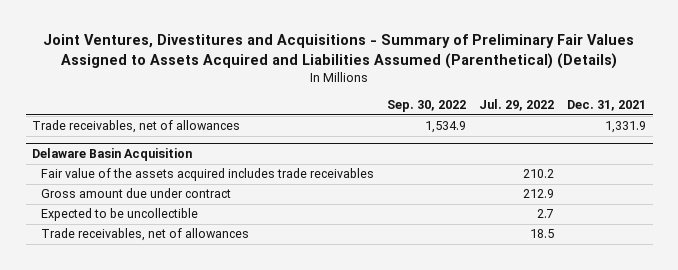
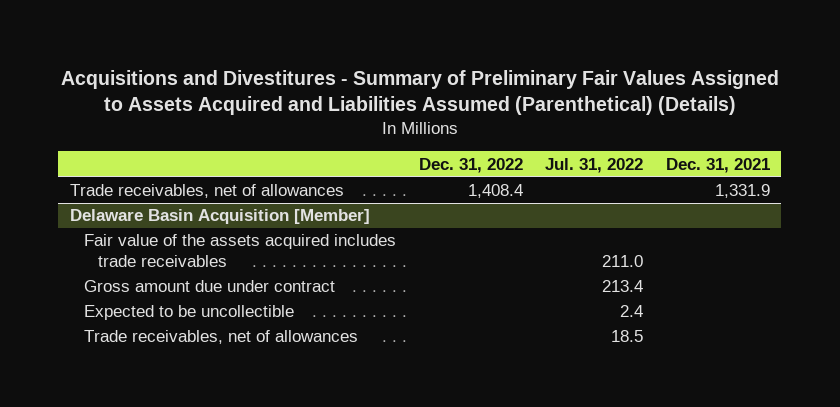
[43,34,635,70] Joint Ventures, Divestitures and Acquisitions - Summary of Preliminary Fair Values Assigned to Assets Acquired and Liabilities Assumed (Parenthetical) (Details) -> [60,69,779,116] Acquisitions and Divestitures - Summary of Preliminary Fair Values Assigned to Assets Acquired and Liabilities Assumed (Parenthetical) (Details)
[387,100,467,113] Sep. 30, 2022 -> none
[479,99,555,112] Jul. 29, 2022 -> none
none -> [418,157,523,173] Dec. 31, 2022
none -> [545,157,644,173] Jul. 31, 2022
[32,148,193,162] Delaware Basin Acquisition -> [69,209,370,225] Delaware Basin Acquisition [Member]

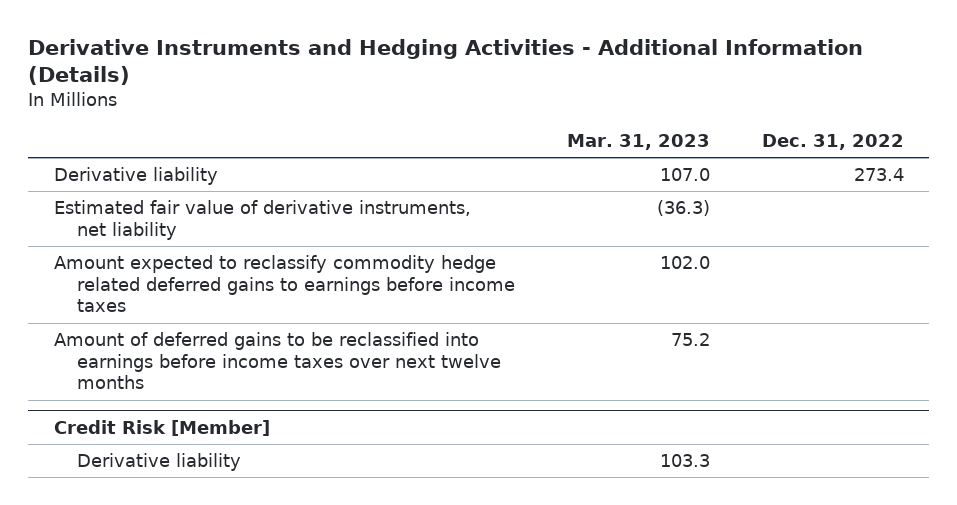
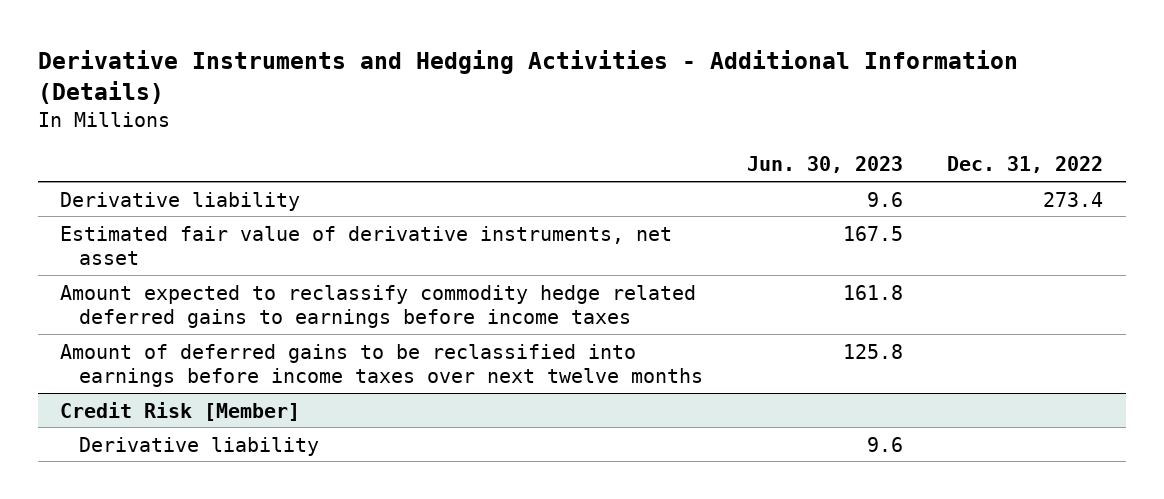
[567,133,711,150] Mar. 31, 2023 -> none
none -> [747,156,904,174] Jun. 30, 2023
[53,200,471,240] Estimated fair value of derivative instruments, net liability -> [60,225,673,265] Estimated fair value of derivative instruments, net asset

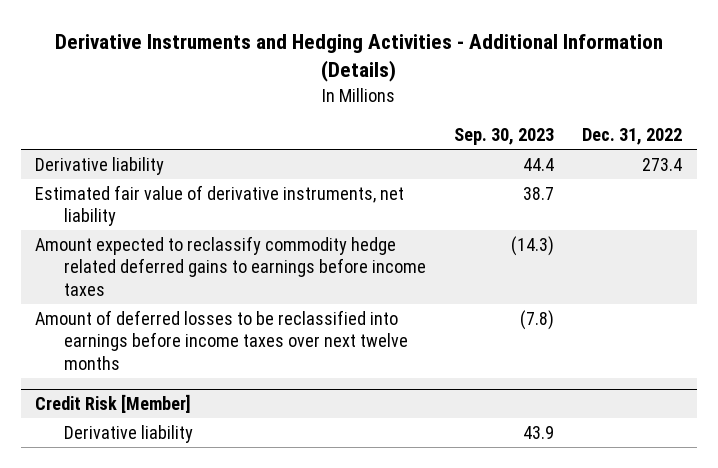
[747,156,904,174] Jun. 30, 2023 -> none
none -> [454,128,555,146] Sep. 30, 2023
[60,225,673,265] Estimated fair value of derivative instruments, net asset -> [35,184,405,227] Estimated fair value of derivative instruments, net liability
[60,343,704,387] Amount of deferred gains to be reclassified into earnings before income taxes over next twelve months -> [35,309,409,370] Amount of deferred losses to be reclassified into earnings before income taxes over next twelve months

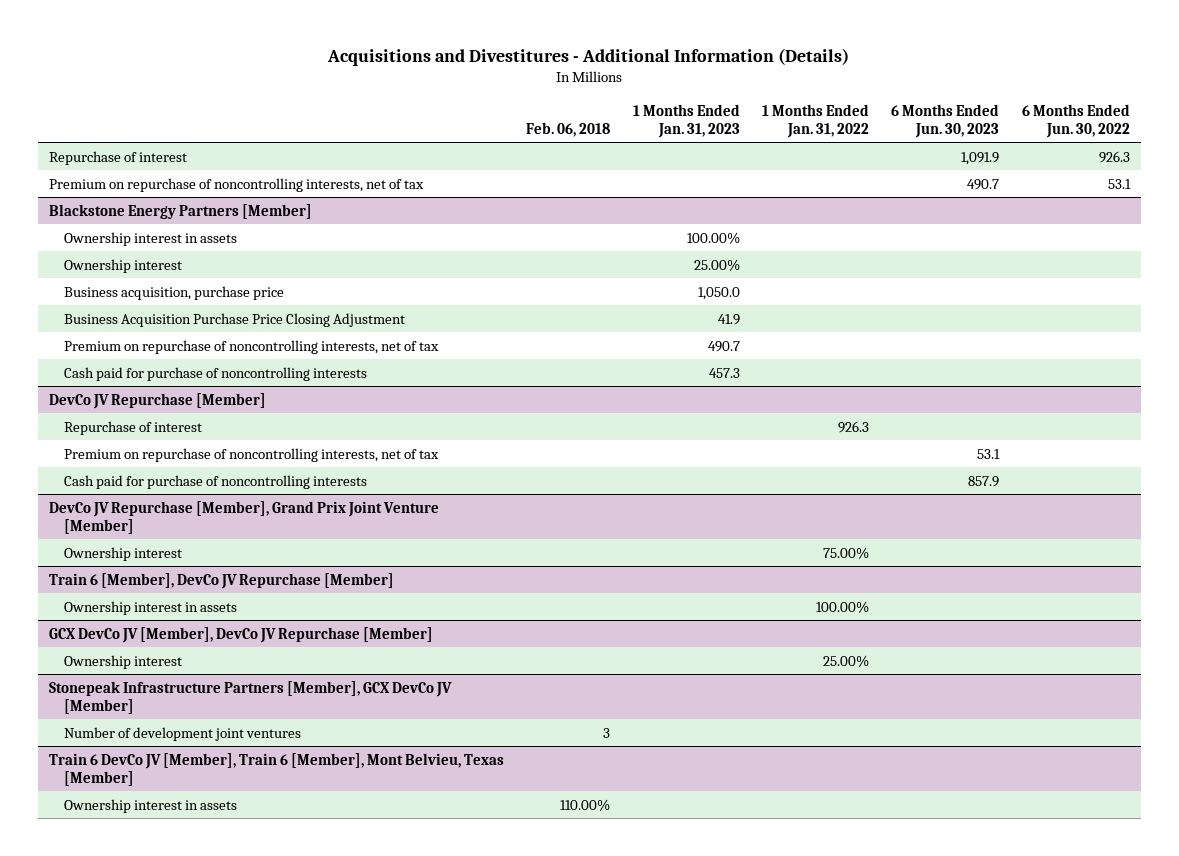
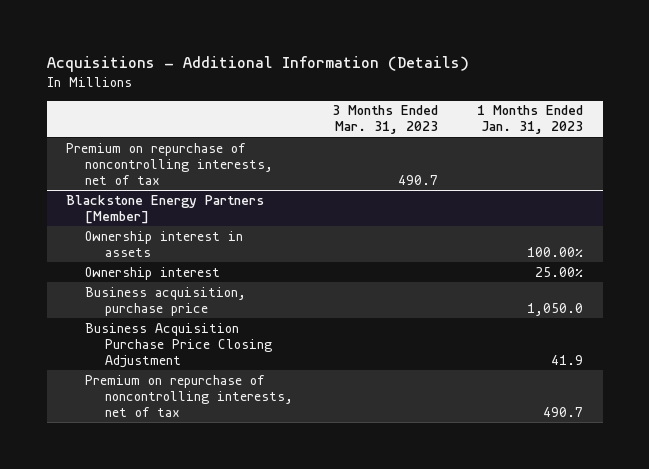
[327,47,850,66] Acquisitions and Divestitures - Additional Information (Details) -> [46,56,469,73] Acquisitions - Additional Information (Details)
[526,121,611,137] Feb. 06, 2018 -> none
[761,104,869,138] 1 Months Ended Jan. 31, 2022 -> none
[891,104,1000,138] 6 Months Ended Jun. 30, 2023 -> none
[1021,104,1130,138] 6 Months Ended Jun. 30, 2022 -> none
none -> [331,105,438,135] 3 Months Ended Mar. 31, 2023
[49,150,188,165] Repurchase of interest -> none
[63,366,367,381] Cash paid for purchase of noncontrolling interests -> none
[49,392,267,409] DevCo JV Repurchase [Member] -> none
[63,420,202,435] Repurchase of interest -> none
[63,447,439,462] Premium on repurchase of noncontrolling interests, net of tax -> none
[63,474,367,489] Cash paid for purchase of noncontrolling interests -> none
[49,500,440,534] DevCo JV Repurchase [Member], Grand Prix Joint Venture [Member] -> none
[63,546,182,561] Ownership interest -> none
[49,572,395,589] Train 6 [Member], DevCo JV Repurchase [Member] -> none
[63,600,237,615] Ownership interest in assets -> none
[49,626,434,643] GCX DevCo JV [Member], DevCo JV Repurchase [Member] -> none
[63,654,182,669] Ownership interest -> none
[49,680,453,714] Stonepeak Infrastructure Partners [Member], GCX DevCo JV [Member] -> none
[63,726,301,741] Number of development joint ventures -> none
[49,752,505,786] Train 6 DevCo JV [Member], Train 6 [Member], Mont Belvieu, Texas [Member] -> none
[63,798,237,813] Ownership interest in assets -> none

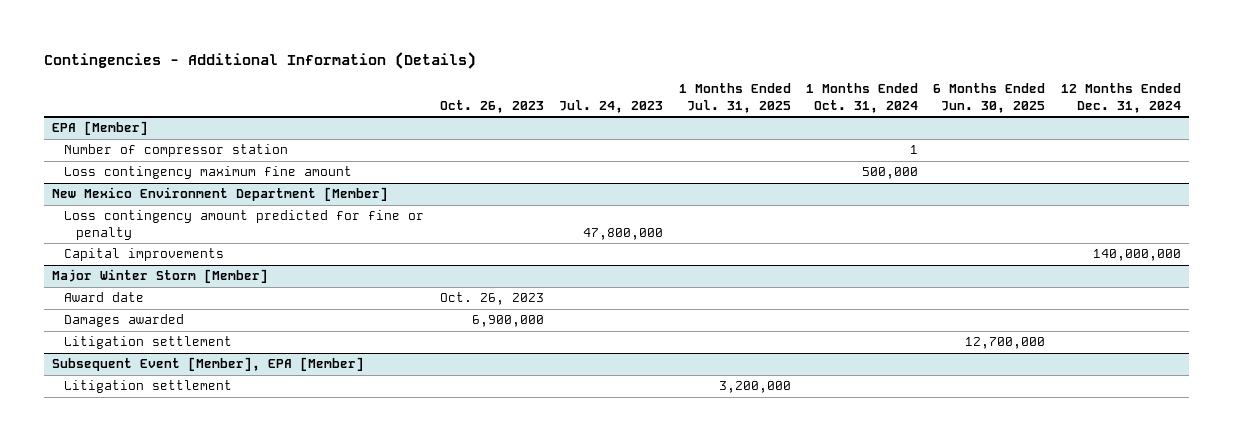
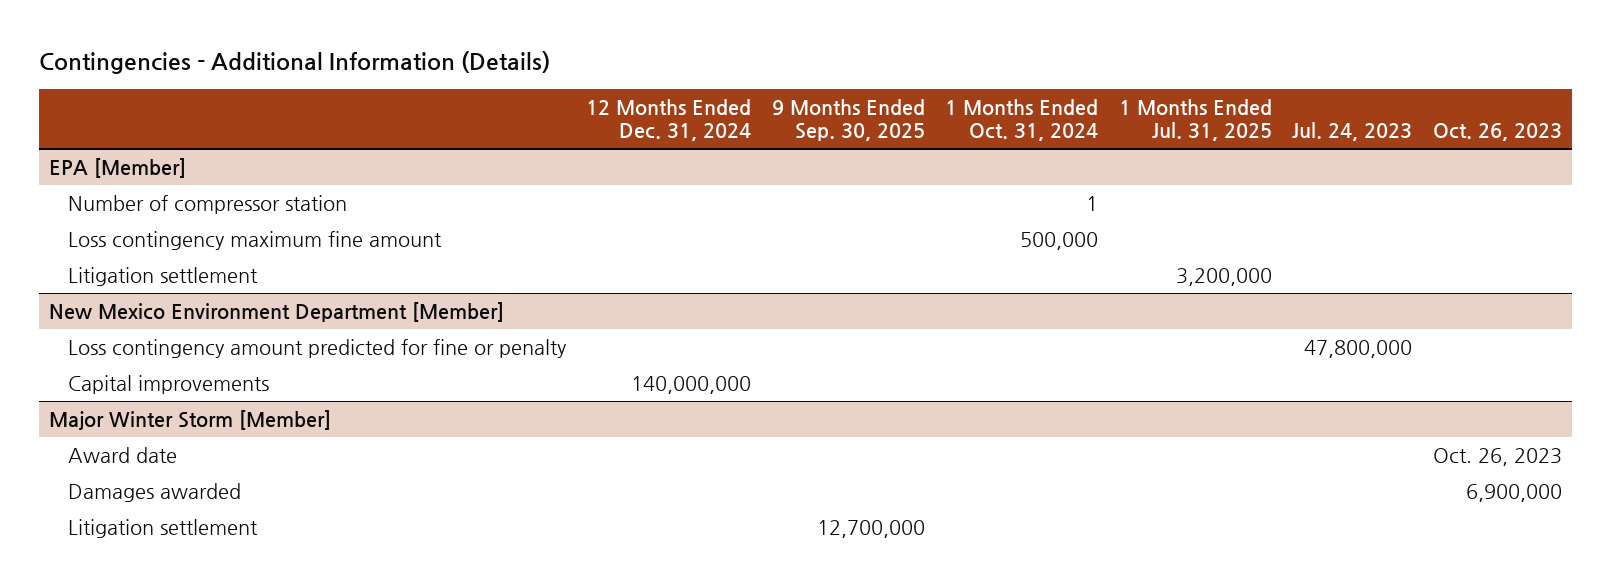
[933,83,1046,113] 6 Months Ended Jun. 30, 2025 -> none
none -> [771,98,925,142] 9 Months Ended Sep. 30, 2025
none -> [67,267,258,287] Litigation settlement
[52,357,365,372] Subsequent Event [Member], EPA [Member] -> none
[64,380,233,394] Litigation settlement -> none

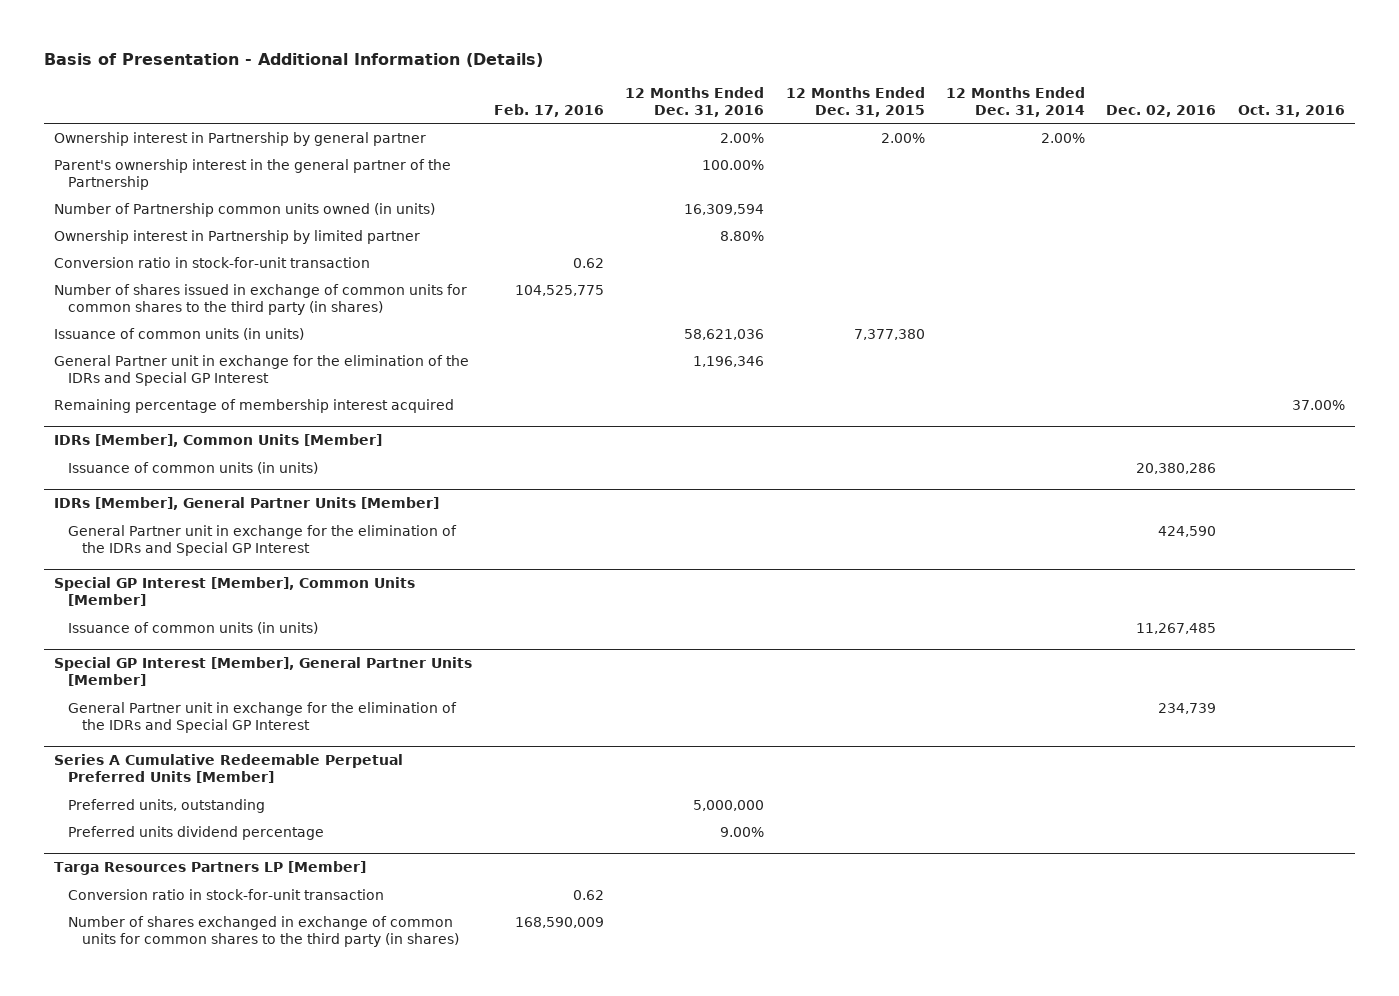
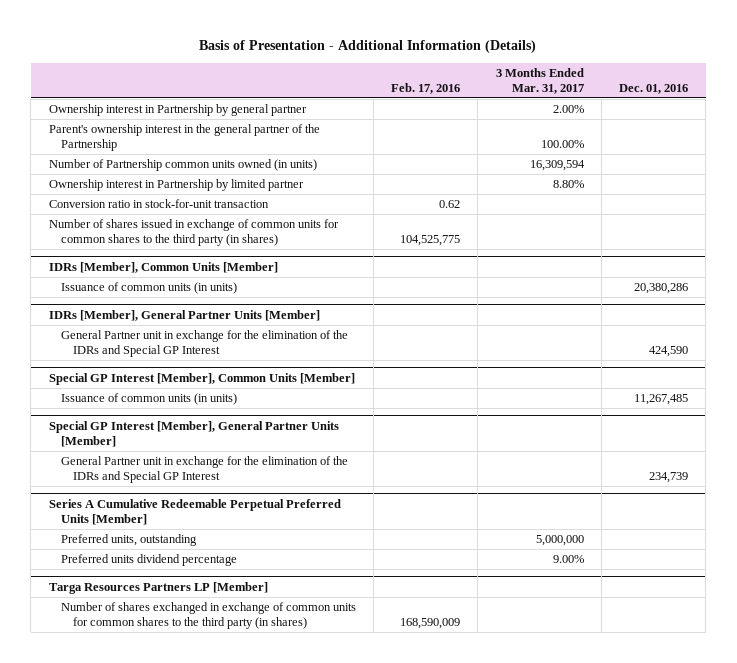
[625,86,765,117] 12 Months Ended Dec. 31, 2016 -> none
[785,86,925,117] 12 Months Ended Dec. 31, 2015 -> none
[945,86,1085,117] 12 Months Ended Dec. 31, 2014 -> none
[1106,104,1217,117] Dec. 02, 2016 -> none
[1237,104,1345,117] Oct. 31, 2016 -> none
none -> [495,67,584,94] 3 Months Ended Mar. 31, 2017
none -> [619,83,689,94] Dec. 01, 2016
[54,327,305,340] Issuance of common units (in units) -> none
[54,354,470,386] General Partner unit in exchange for the elimination of the IDRs and Special GP Interest -> none
[54,398,455,413] Remaining percentage of membership interest acquired -> none
[68,888,385,900] Conversion ratio in stock-for-unit transaction -> none

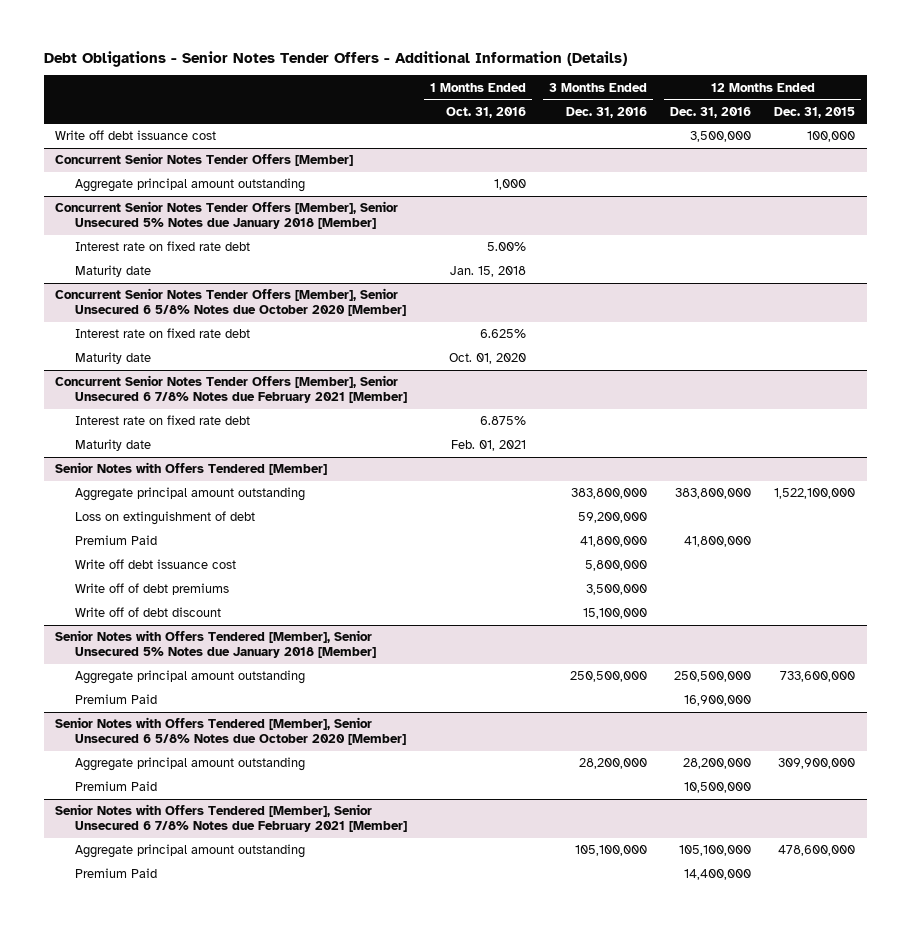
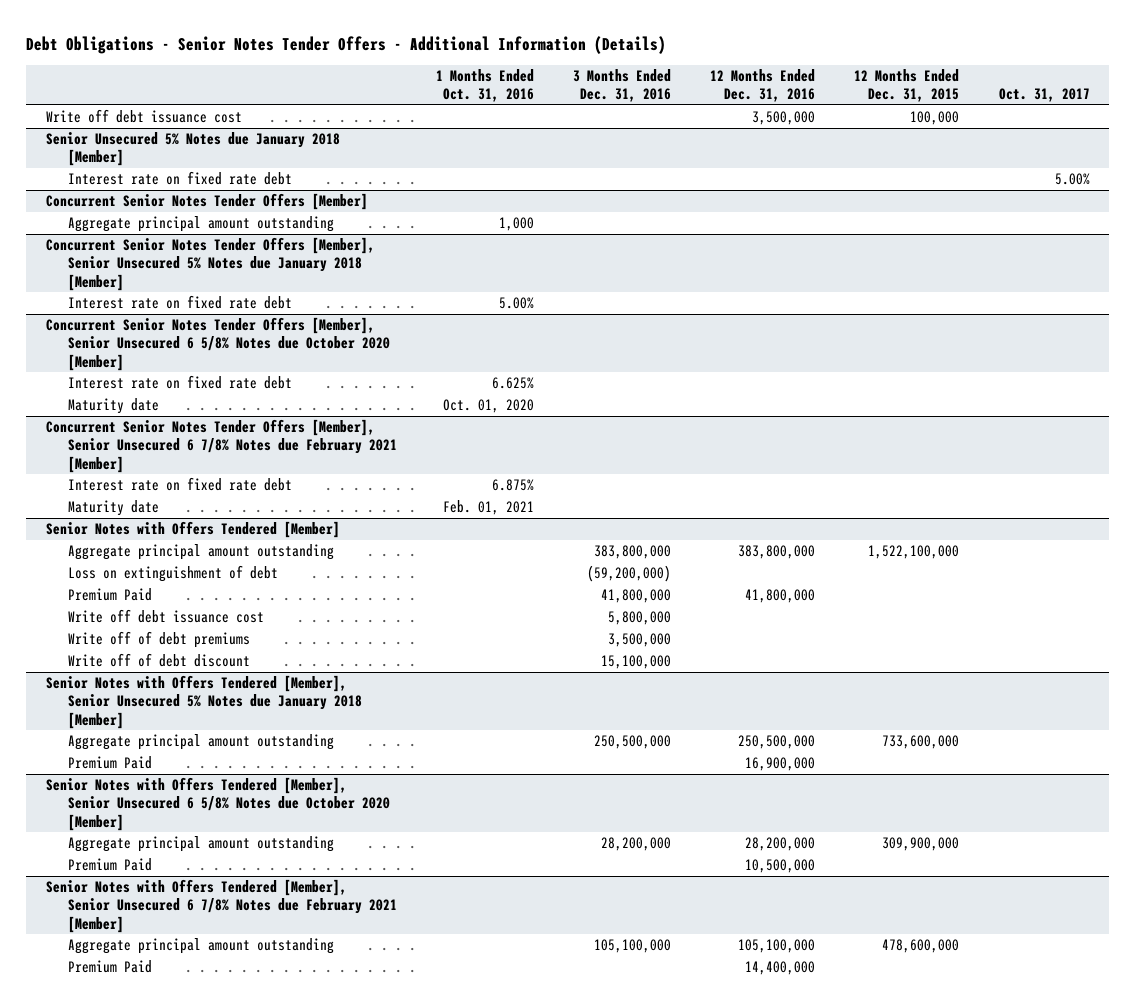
none -> [998,87,1090,102] Oct. 31, 2017
none -> [46,132,341,167] Senior Unsecured 5% Notes due January 2018 [Member]
none -> [67,171,292,186] Interest rate on fixed rate debt
[74,265,151,278] Maturity date -> none
[577,512,647,524] 59,200,000 -> [587,565,672,583] (59,200,000)

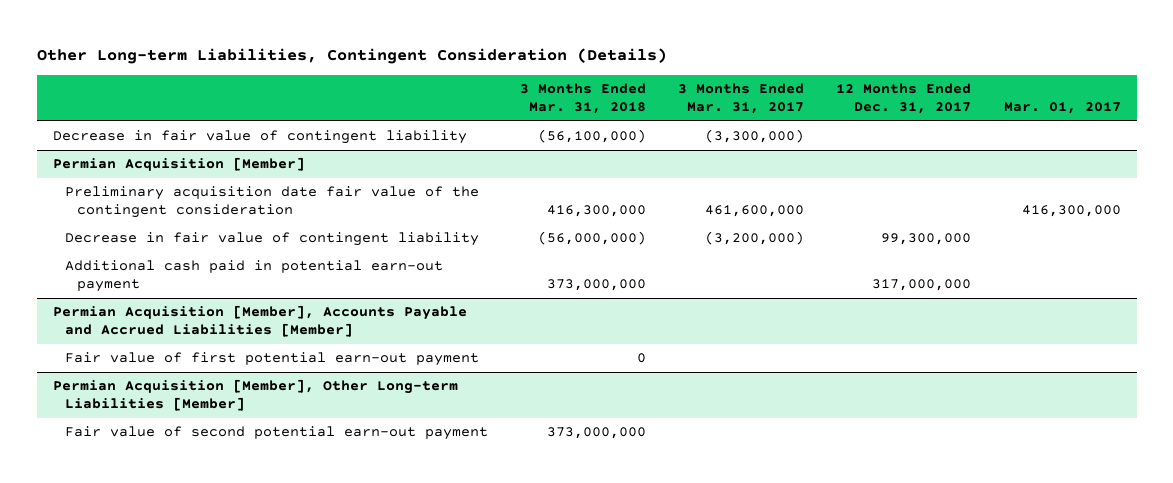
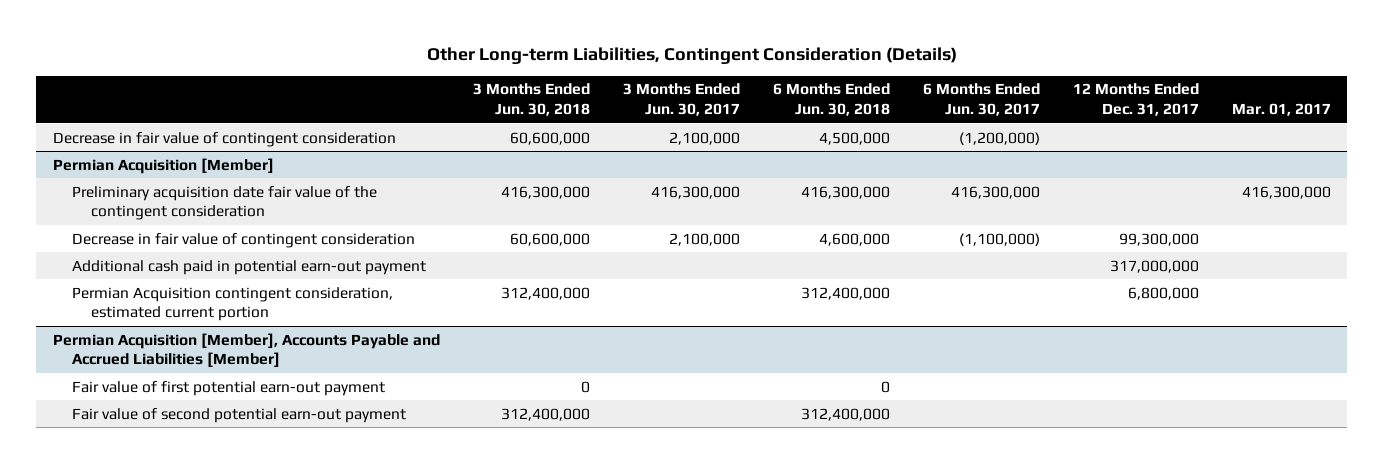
[520,83,647,115] 3 Months Ended Mar. 31, 2018 -> none
[678,83,805,115] 3 Months Ended Mar. 31, 2017 -> none
none -> [472,83,590,117] 3 Months Ended Jun. 30, 2018
none -> [622,83,740,117] 3 Months Ended Jun. 30, 2017
none -> [772,83,890,117] 6 Months Ended Jun. 30, 2018
none -> [922,83,1040,117] 6 Months Ended Jun. 30, 2017
[52,130,467,145] Decrease in fair value of contingent liability -> [52,131,396,147] Decrease in fair value of contingent consideration
[64,232,479,247] Decrease in fair value of contingent liability -> [72,232,416,248] Decrease in fair value of contingent consideration
none -> [72,286,394,322] Permian Acquisition contingent consideration, estimated current portion
[52,379,458,412] Permian Acquisition [Member], Other Long-term Liabilities [Member] -> none
[64,426,488,441] Fair value of second potential earn-out payment -> none
none -> [72,407,407,423] Fair value of second potential earn-out payment

